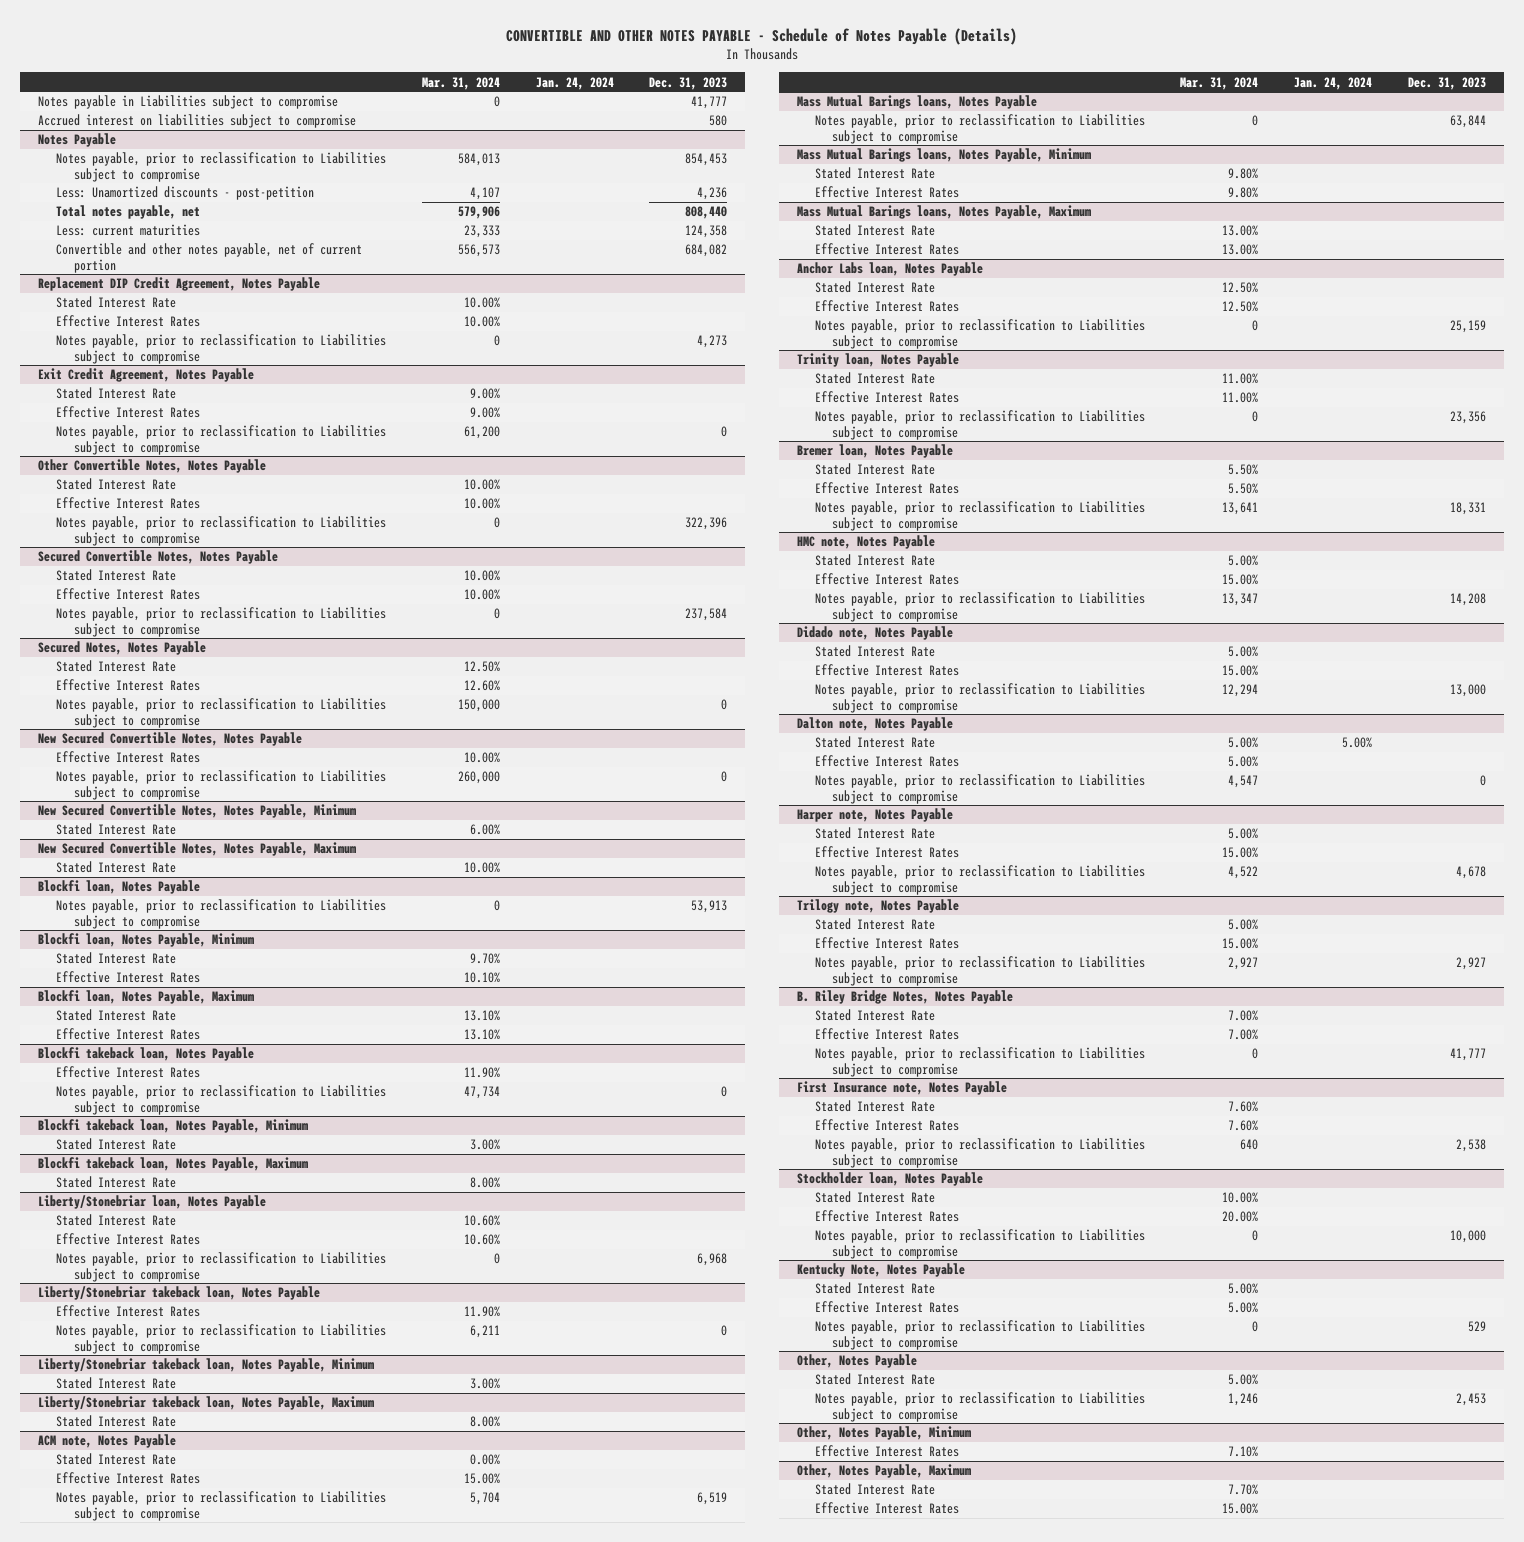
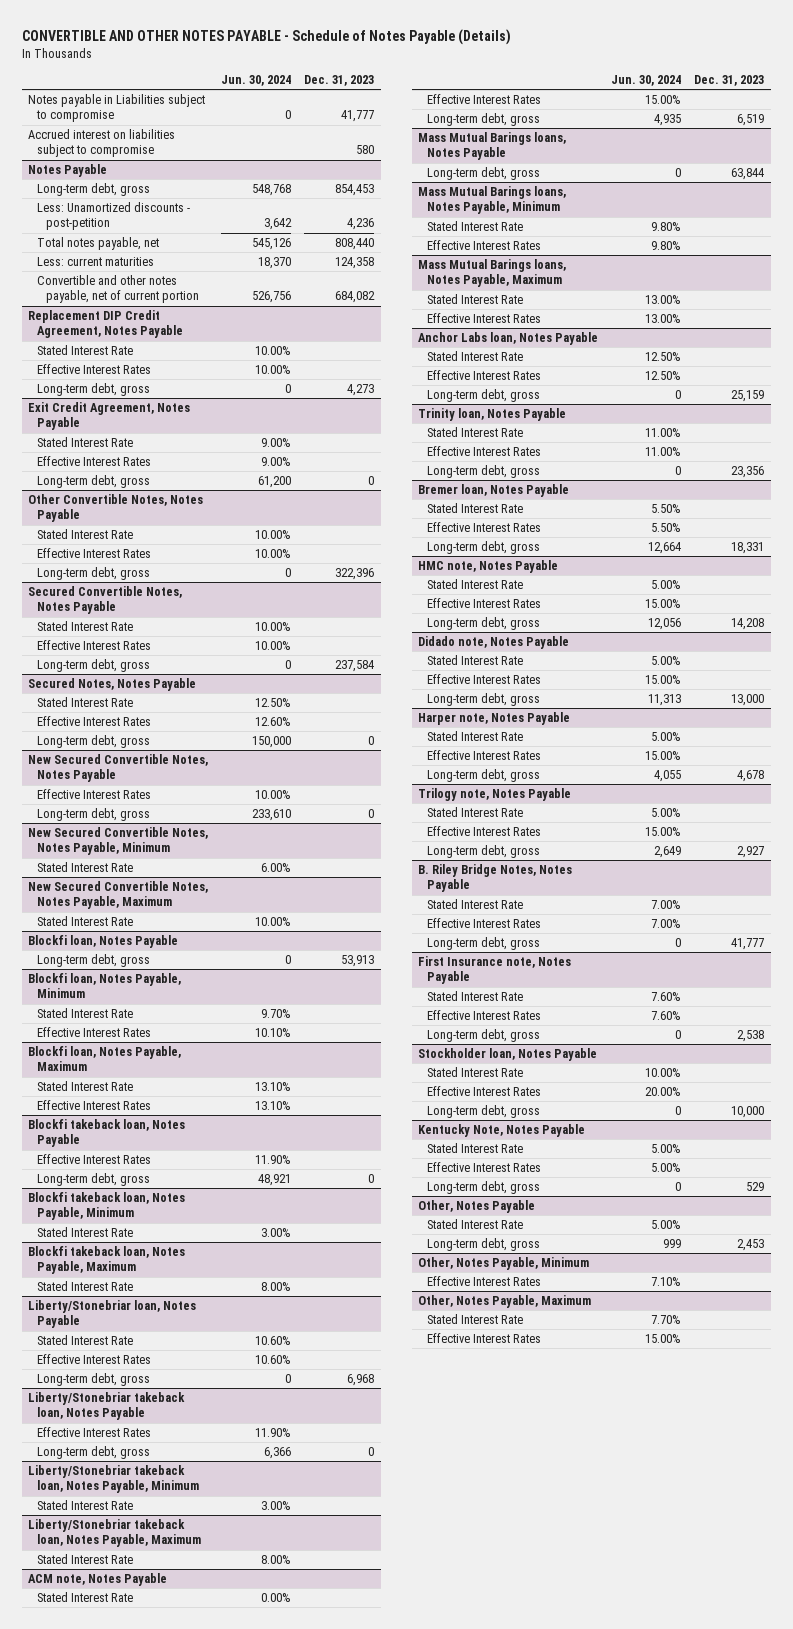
[421,76,500,90] Mar. 31, 2024 -> none
[535,76,614,90] Jan. 24, 2024 -> none
none -> [221,74,292,86] Jun. 30, 2024
[56,152,387,182] Notes payable, prior to reclassification to Liabilities subject to compromise -> [37,182,151,196] Long-term debt, gross
[56,334,387,364] Notes payable, prior to reclassification to Liabilities subject to compromise -> [37,382,151,396] Long-term debt, gross
[56,425,387,455] Notes payable, prior to reclassification to Liabilities subject to compromise -> [37,474,151,488] Long-term debt, gross
[56,516,387,546] Notes payable, prior to reclassification to Liabilities subject to compromise -> [37,566,151,580] Long-term debt, gross
[56,607,387,637] Notes payable, prior to reclassification to Liabilities subject to compromise -> [37,658,151,672] Long-term debt, gross
[56,698,387,728] Notes payable, prior to reclassification to Liabilities subject to compromise -> [37,734,151,748] Long-term debt, gross
[56,770,387,800] Notes payable, prior to reclassification to Liabilities subject to compromise -> [37,807,151,821] Long-term debt, gross
[56,899,387,929] Notes payable, prior to reclassification to Liabilities subject to compromise -> [37,953,151,967] Long-term debt, gross
[56,1085,387,1115] Notes payable, prior to reclassification to Liabilities subject to compromise -> [37,1172,151,1186] Long-term debt, gross
[56,1252,387,1282] Notes payable, prior to reclassification to Liabilities subject to compromise -> [37,1372,151,1386] Long-term debt, gross
[56,1324,387,1354] Notes payable, prior to reclassification to Liabilities subject to compromise -> [37,1445,151,1459] Long-term debt, gross
[56,1491,387,1521] Notes payable, prior to reclassification to Liabilities subject to compromise -> [426,112,540,126] Long-term debt, gross
[814,114,1145,144] Notes payable, prior to reclassification to Liabilities subject to compromise -> [426,166,540,180] Long-term debt, gross
[814,319,1145,349] Notes payable, prior to reclassification to Liabilities subject to compromise -> [426,388,540,402] Long-term debt, gross
[814,410,1145,440] Notes payable, prior to reclassification to Liabilities subject to compromise -> [426,464,540,478] Long-term debt, gross
[814,501,1145,531] Notes payable, prior to reclassification to Liabilities subject to compromise -> [426,540,540,554] Long-term debt, gross
[814,592,1145,622] Notes payable, prior to reclassification to Liabilities subject to compromise -> [426,616,540,630] Long-term debt, gross
[796,717,953,732] Dalton note, Notes Payable -> none
[814,736,935,749] Stated Interest Rate -> none
[814,755,959,768] Effective Interest Rates -> none
[814,774,1145,804] Notes payable, prior to reclassification to Liabilities subject to compromise -> none
[814,683,1145,713] Notes payable, prior to reclassification to Liabilities subject to compromise -> [426,692,540,706] Long-term debt, gross
[814,865,1145,895] Notes payable, prior to reclassification to Liabilities subject to compromise -> [426,768,540,782] Long-term debt, gross
[814,956,1145,986] Notes payable, prior to reclassification to Liabilities subject to compromise -> [426,844,540,858] Long-term debt, gross
[814,1047,1145,1077] Notes payable, prior to reclassification to Liabilities subject to compromise -> [426,936,540,950] Long-term debt, gross
[814,1138,1145,1168] Notes payable, prior to reclassification to Liabilities subject to compromise -> [426,1028,540,1042] Long-term debt, gross
[814,1229,1145,1259] Notes payable, prior to reclassification to Liabilities subject to compromise -> [426,1104,540,1118] Long-term debt, gross
[814,1320,1145,1350] Notes payable, prior to reclassification to Liabilities subject to compromise -> [426,1180,540,1194] Long-term debt, gross
[814,1392,1145,1422] Notes payable, prior to reclassification to Liabilities subject to compromise -> [426,1237,540,1251] Long-term debt, gross

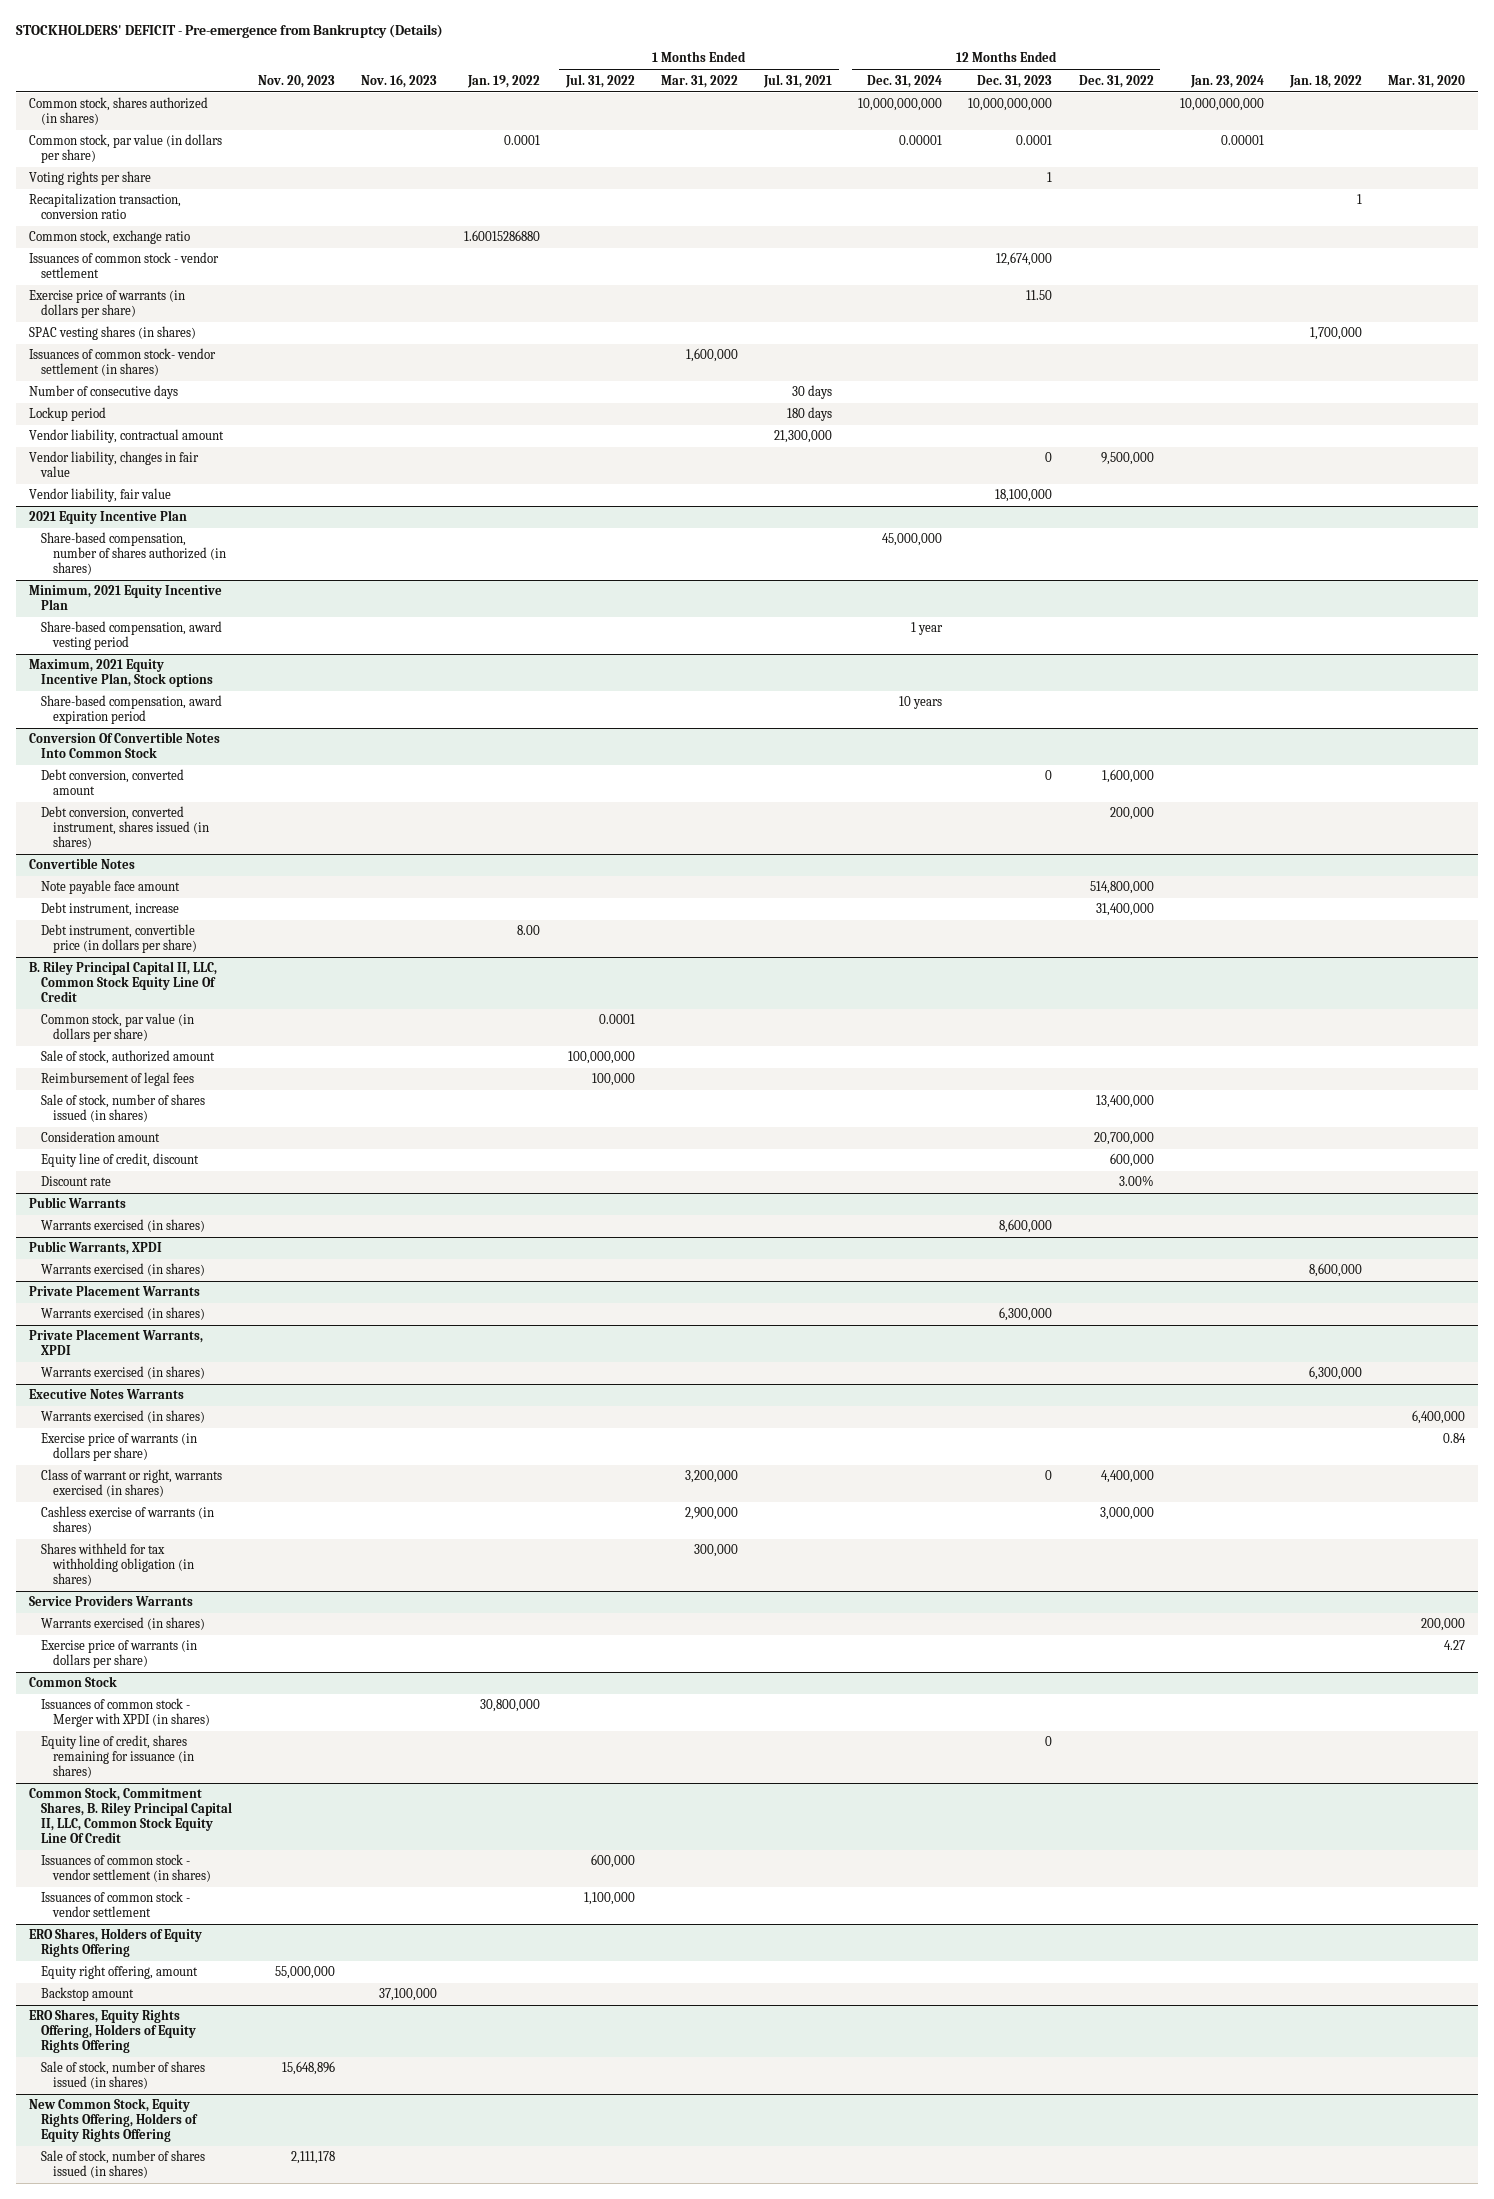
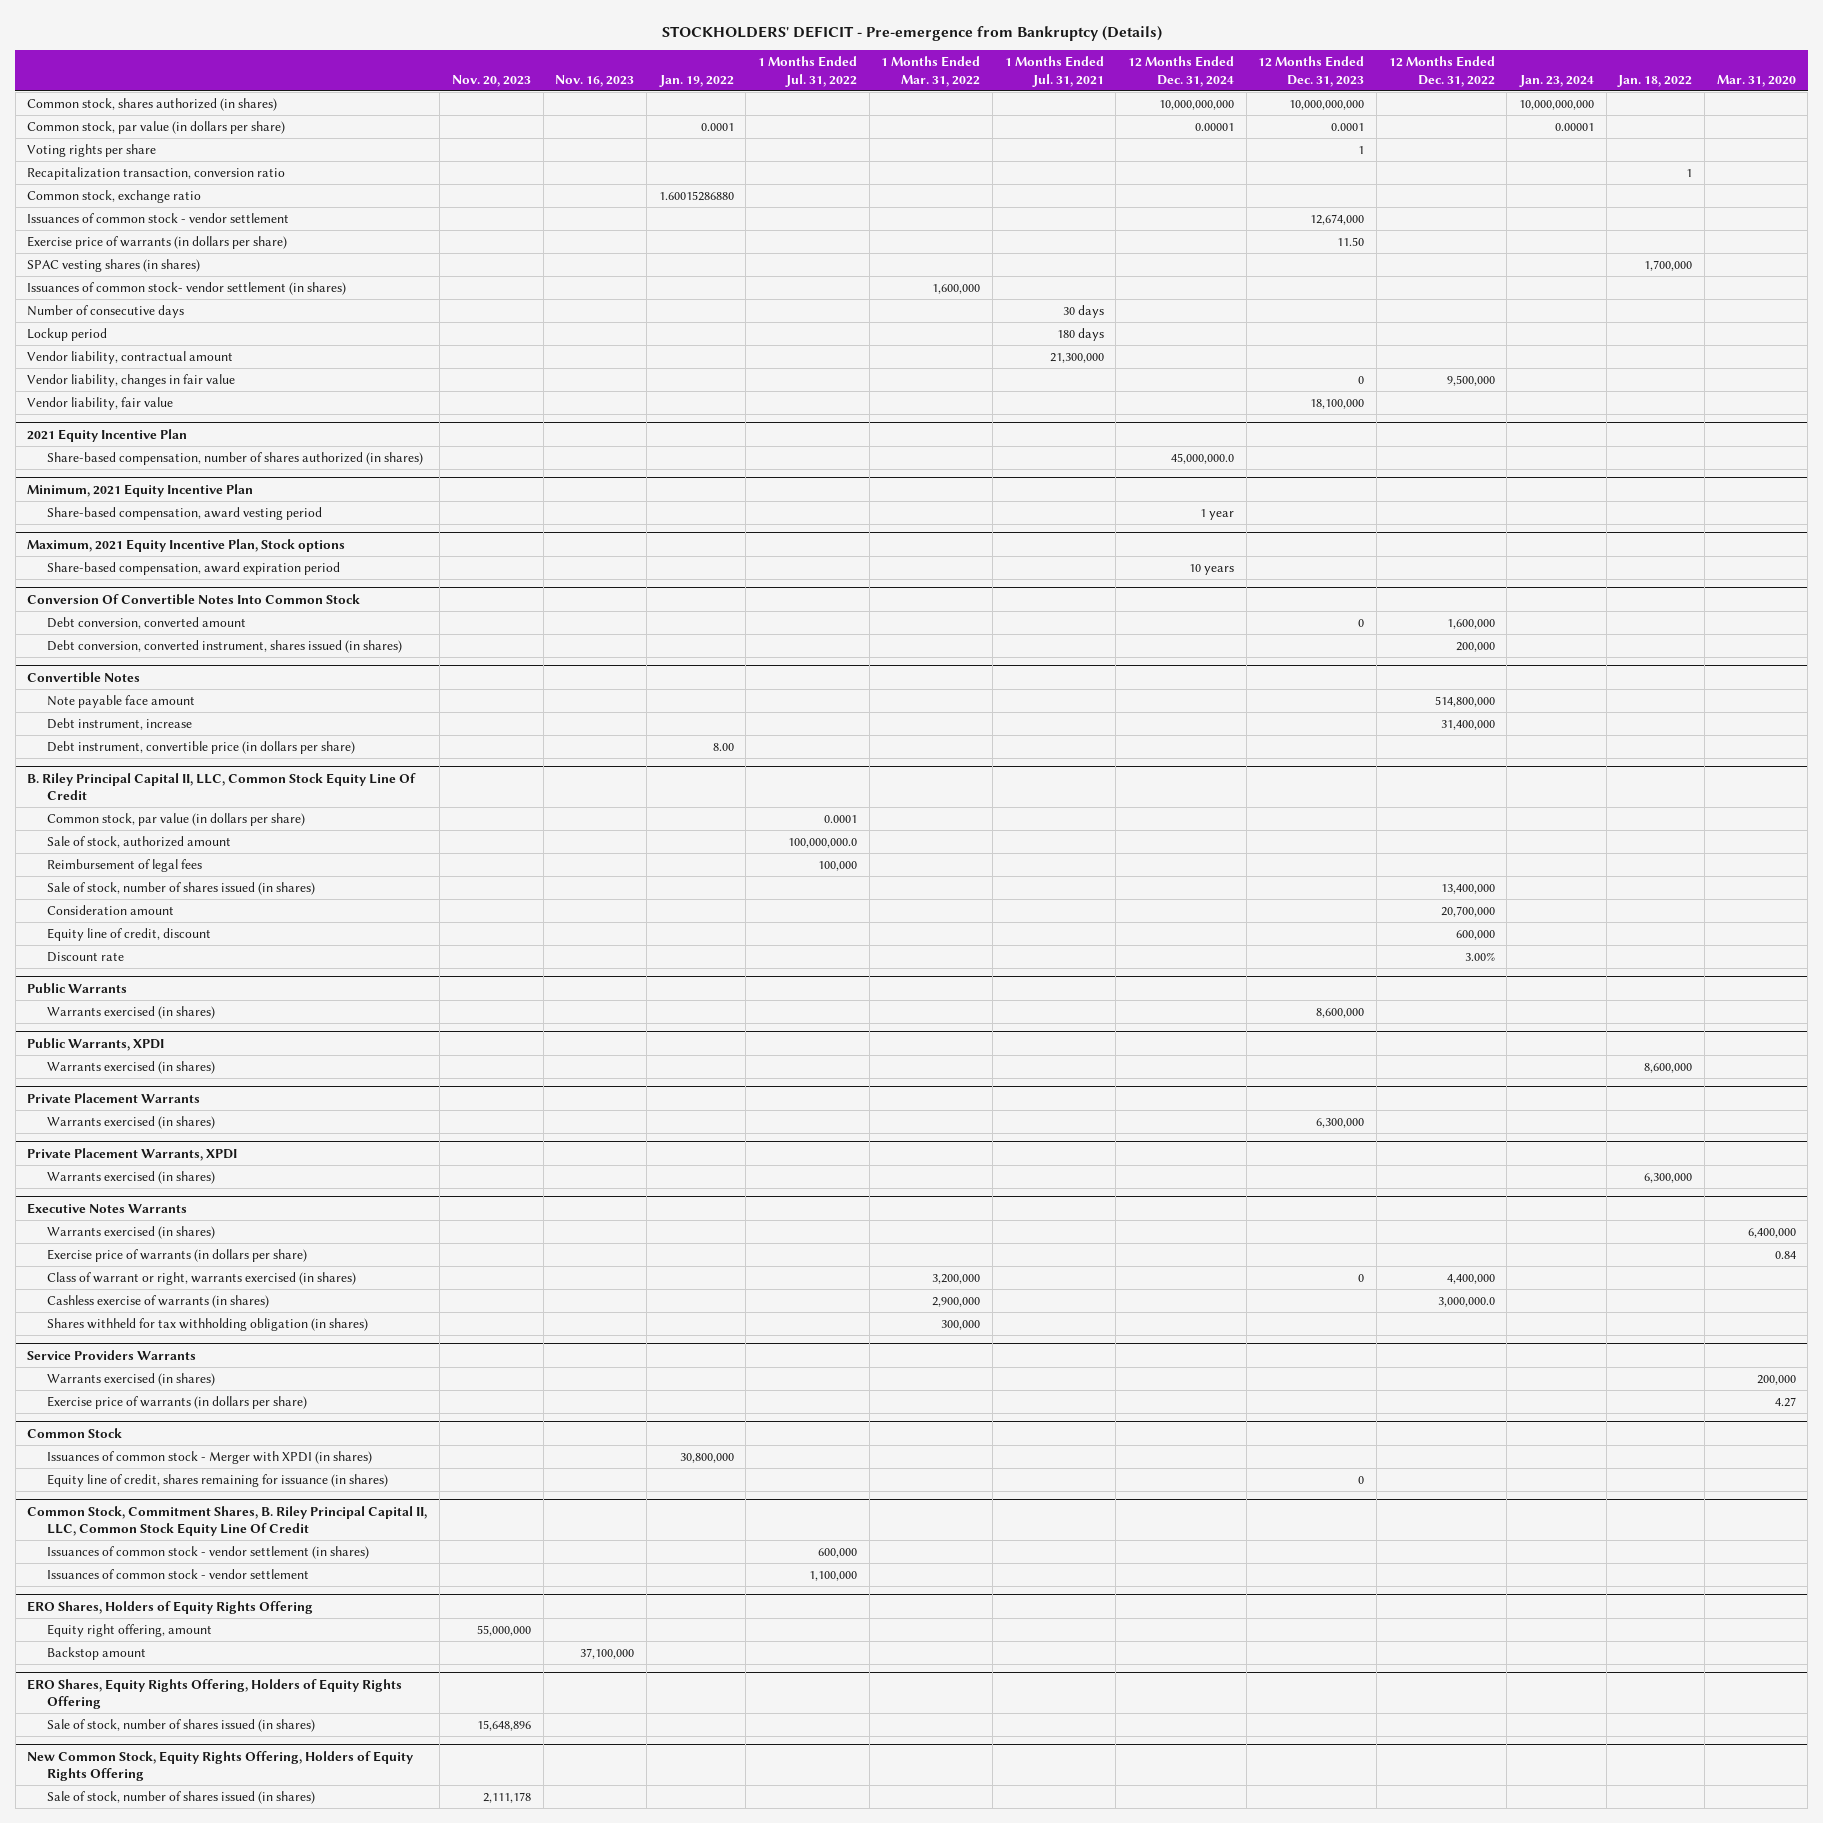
[882,533,943,547] 45,000,000 -> [1170,452,1234,464] 45,000,000.0
[567,1051,635,1065] 100,000,000 -> [787,837,857,848] 100,000,000.0
[1099,1507,1154,1521] 3,000,000 -> [1437,1296,1495,1307] 3,000,000.0

